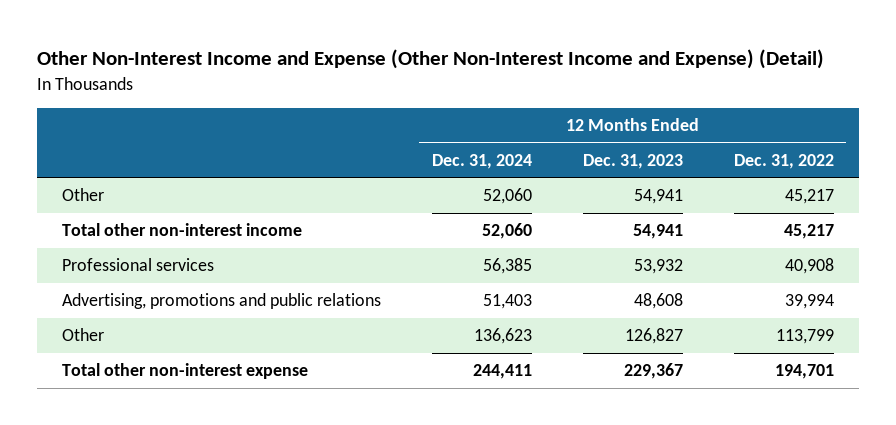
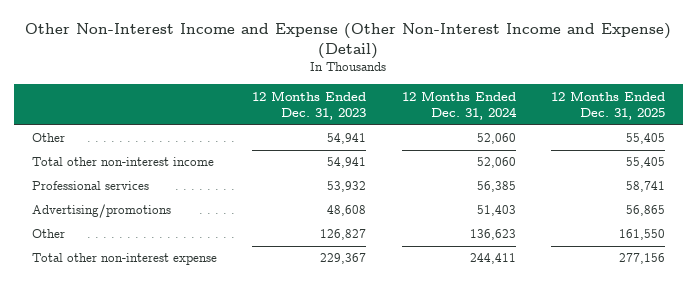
[733,153,834,169] Dec. 31, 2022 -> none
none -> [550,90,665,121] 12 Months Ended Dec. 31, 2025
[62,293,382,310] Advertising, promotions and public relations -> [32,204,172,219] Advertising/promotions

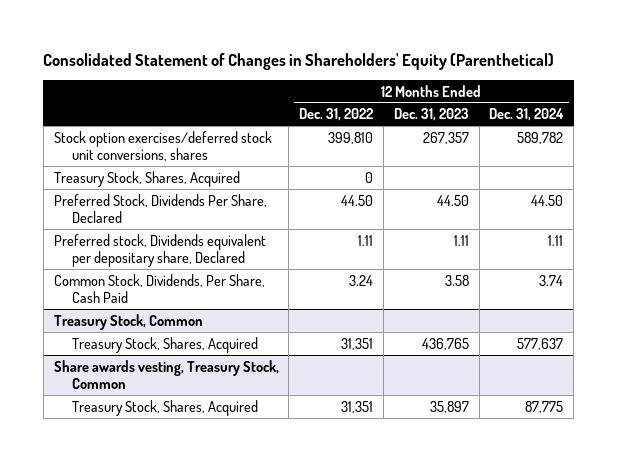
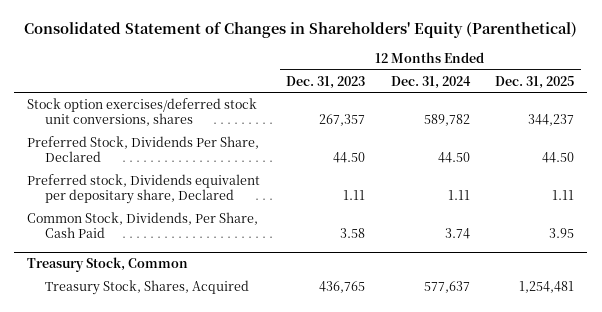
[299,108,374,122] Dec. 31, 2022 -> none
none -> [495,75,575,89] Dec. 31, 2025
[53,170,240,187] Treasury Stock, Shares, Acquired -> none
[53,359,279,389] Share awards vesting, Treasury Stock, Common -> none
[71,399,258,416] Treasury Stock, Shares, Acquired -> none

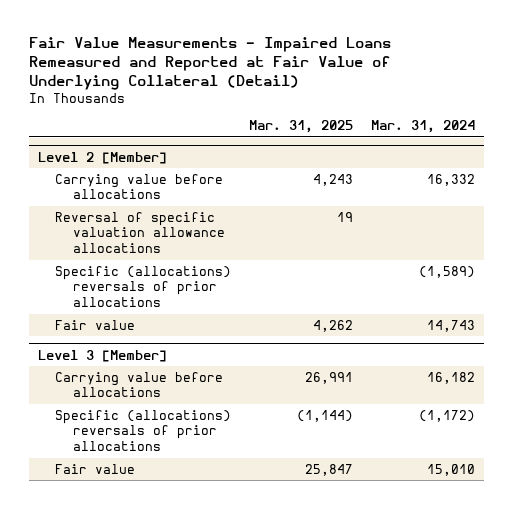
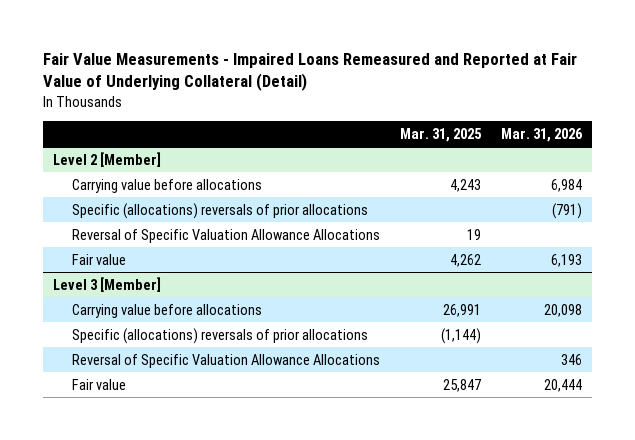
[371,120,476,134] Mar. 31, 2024 -> none
none -> [501,127,584,142] Mar. 31, 2026
[55,211,226,254] Reversal of specific valuation allowance allocations -> none
none -> [71,228,380,243] Reversal of Specific Valuation Allowance Allocations
none -> [71,353,380,368] Reversal of Specific Valuation Allowance Allocations

